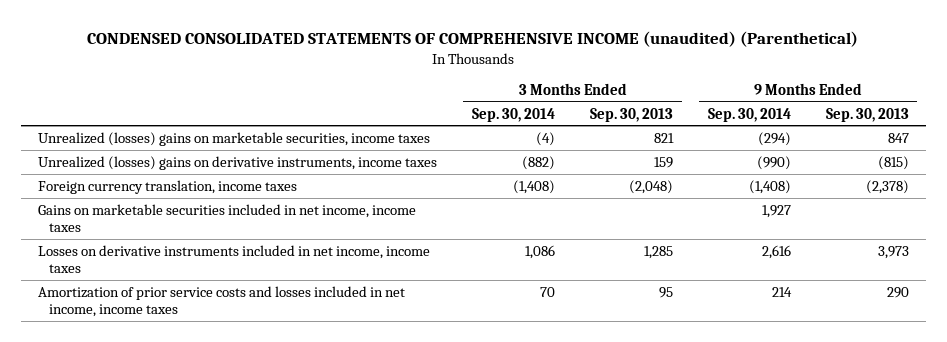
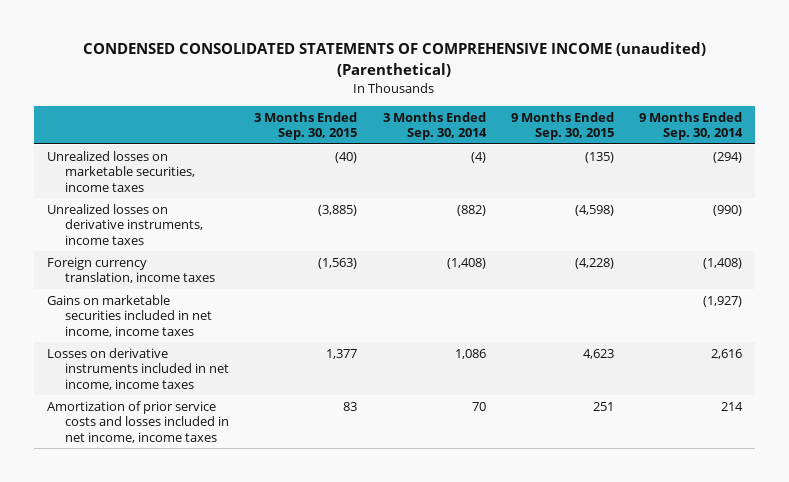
[589,107,673,122] Sep. 30, 2013 -> none
[825,107,909,122] Sep. 30, 2013 -> none
none -> [254,111,358,141] 3 Months Ended Sep. 30, 2015
none -> [510,111,614,141] 9 Months Ended Sep. 30, 2015
[38,131,431,146] Unrealized (losses) gains on marketable securities, income taxes -> [46,151,196,192] Unrealized losses on marketable securities, income taxes
[38,155,438,170] Unrealized (losses) gains on derivative instruments, income taxes -> [46,204,204,245] Unrealized losses on derivative instruments, income taxes
[761,204,791,218] 1,927 -> [702,296,742,308] (1,927)

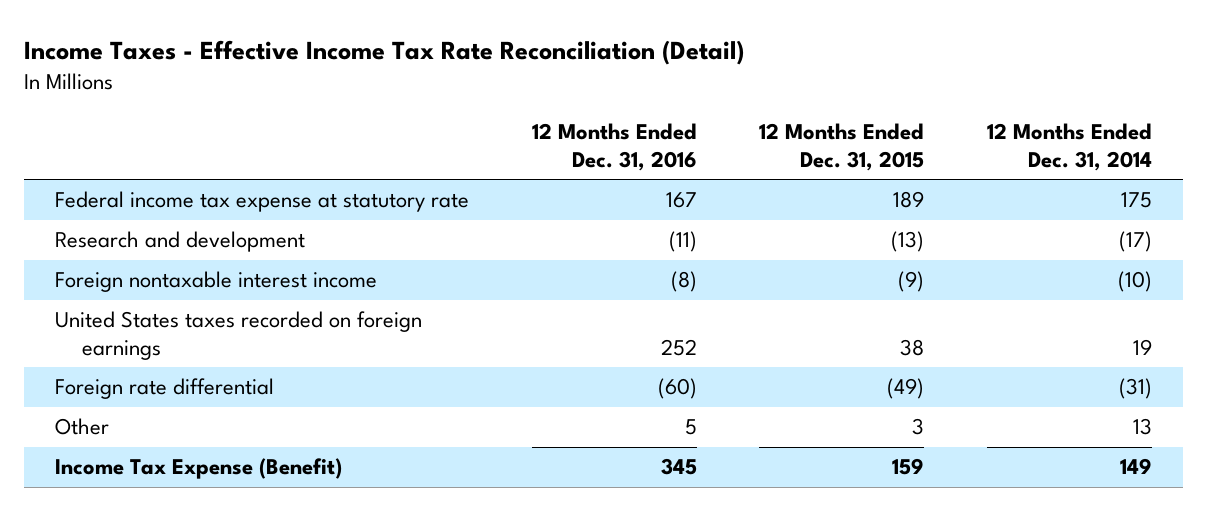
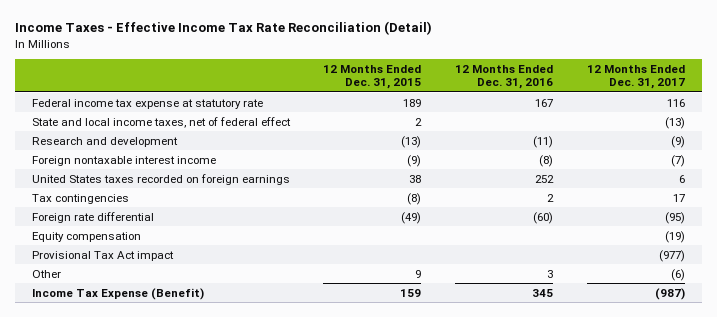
[986,123,1152,171] 12 Months Ended Dec. 31, 2014 -> none
none -> [586,64,685,90] 12 Months Ended Dec. 31, 2017
none -> [31,116,291,128] State and local income taxes, net of federal effect
none -> [31,193,129,204] Tax contingencies
none -> [31,231,141,242] Equity compensation
none -> [31,250,174,261] Provisional Tax Act impact
[684,419,697,436] 5 -> [547,269,554,278] 3
[912,418,925,436] 3 -> [415,269,422,278] 9

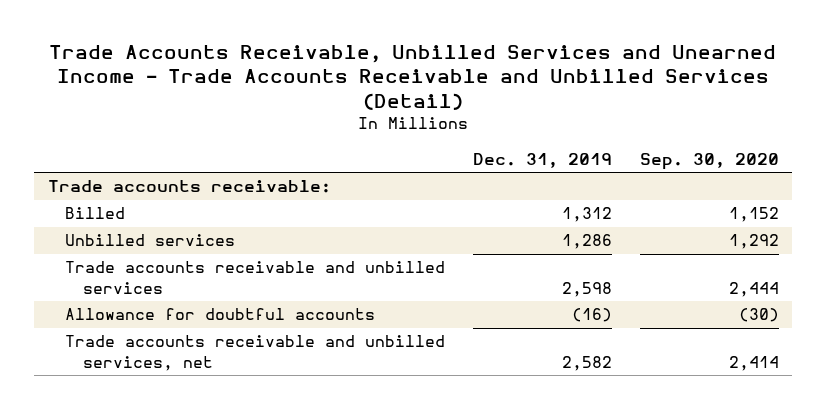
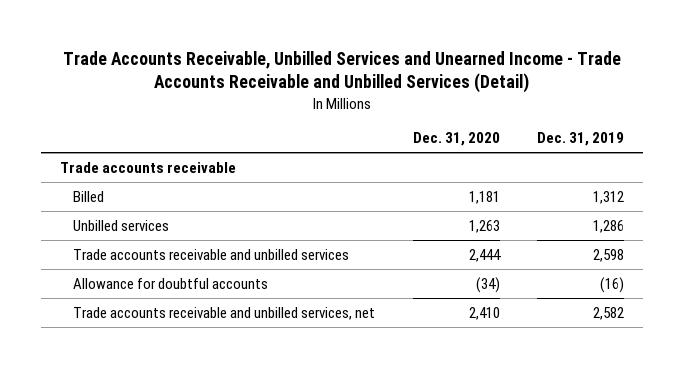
[639,152,779,170] Sep. 30, 2020 -> none
none -> [412,132,500,147] Dec. 31, 2020
[47,180,331,194] Trade accounts receivable: -> [60,161,237,173] Trade accounts receivable

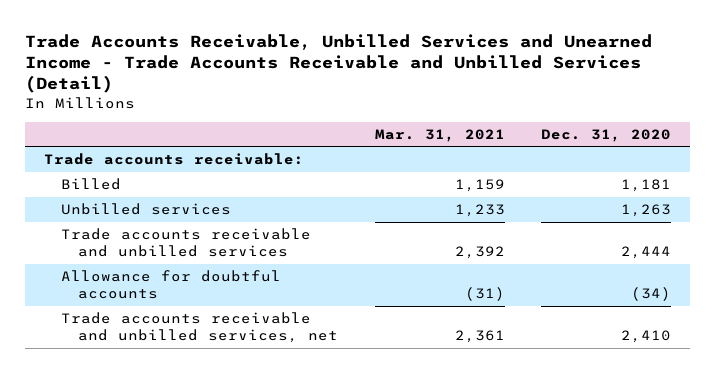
[537,132,625,147] Dec. 31, 2019 -> none
none -> [374,128,505,142] Mar. 31, 2021
[60,161,237,173] Trade accounts receivable -> [43,153,304,166] Trade accounts receivable:

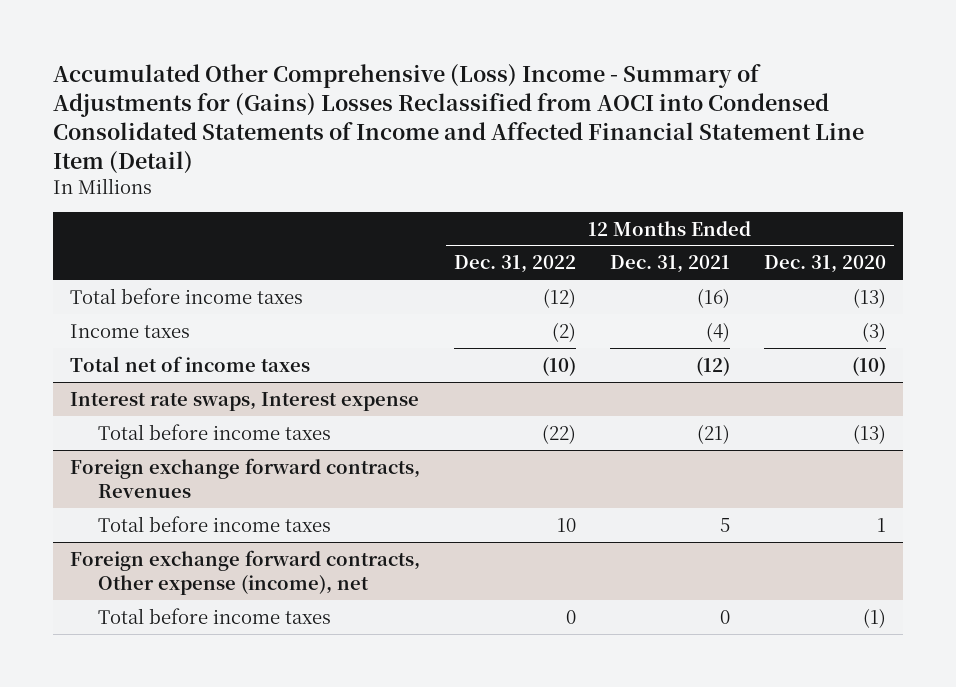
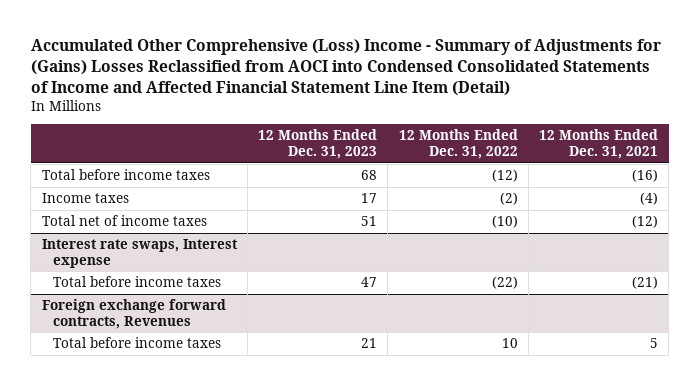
[763,255,886,274] Dec. 31, 2020 -> none
none -> [258,129,378,160] 12 Months Ended Dec. 31, 2023
[70,549,421,595] Foreign exchange forward contracts, Other expense (income), net -> none
[98,607,332,624] Total before income taxes -> none

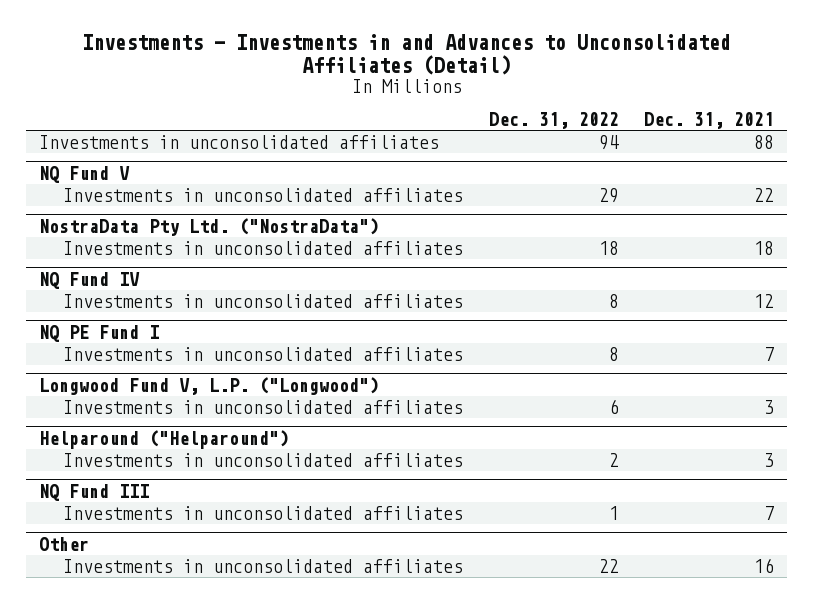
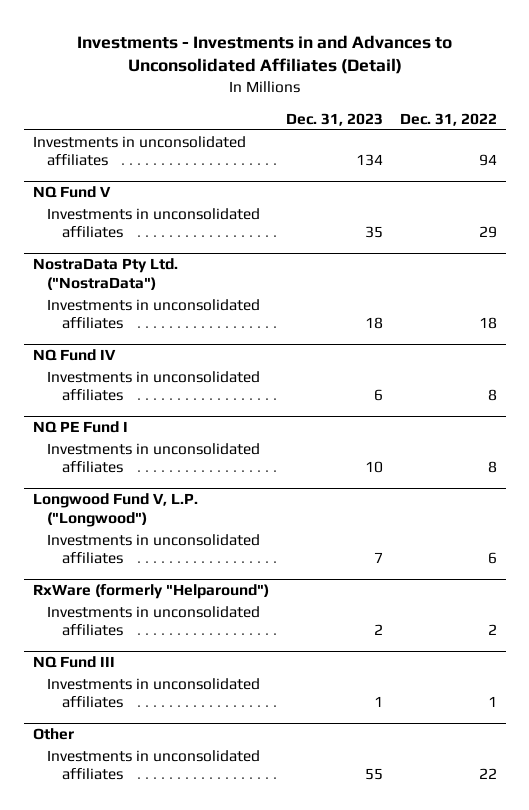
[644,111,775,129] Dec. 31, 2021 -> none
none -> [285,112,383,126] Dec. 31, 2023
[39,429,290,449] Helparound ("Helparound") -> [32,584,269,600] RxWare (formerly "Helparound")

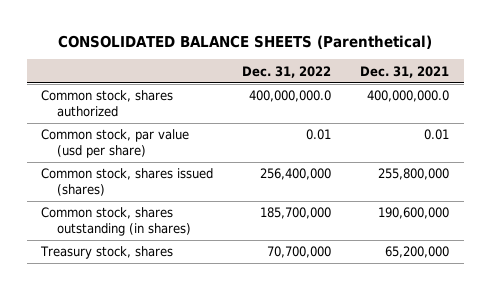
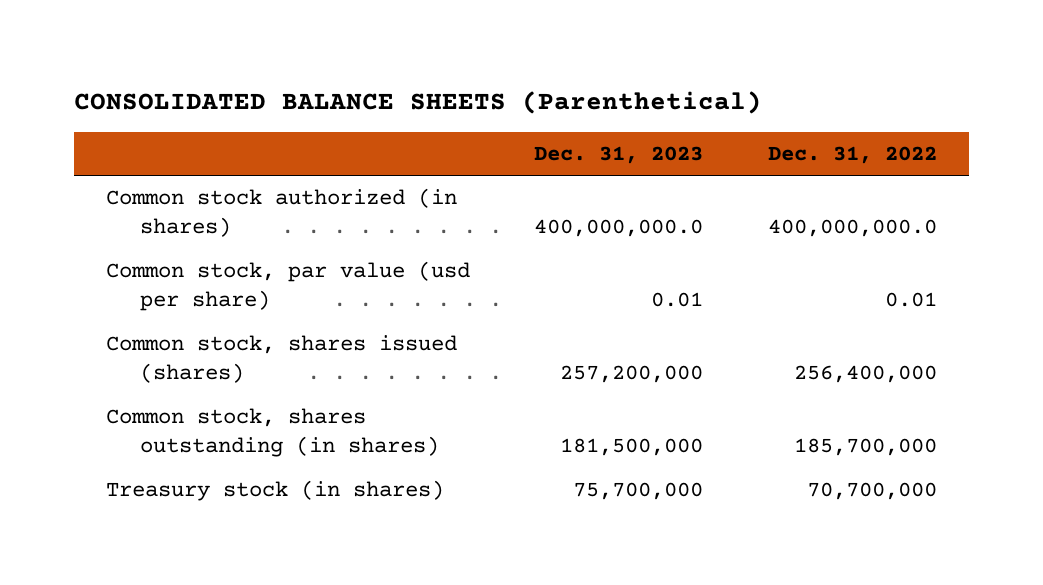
[360,65,450,78] Dec. 31, 2021 -> none
none -> [534,146,704,165] Dec. 31, 2023
[41,90,174,118] Common stock, shares authorized -> [106,188,458,238] Common stock authorized (in shares)
[40,246,174,260] Treasury stock, shares -> [106,480,445,502] Treasury stock (in shares)

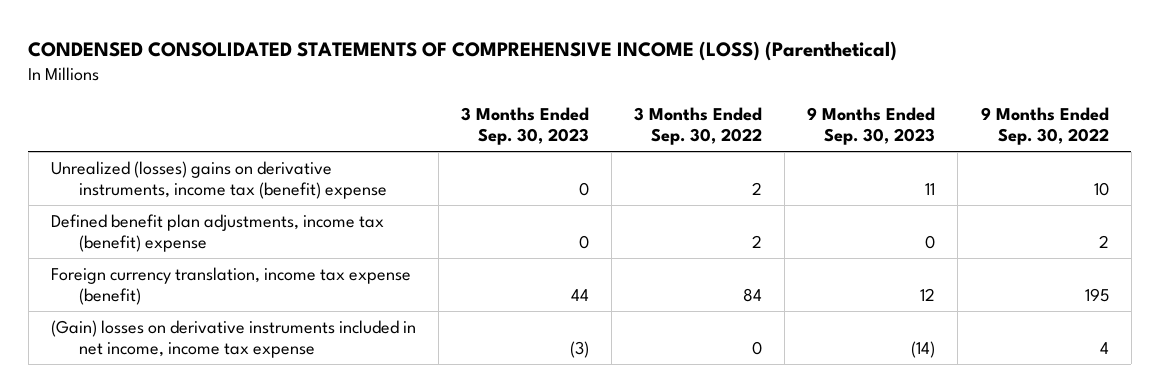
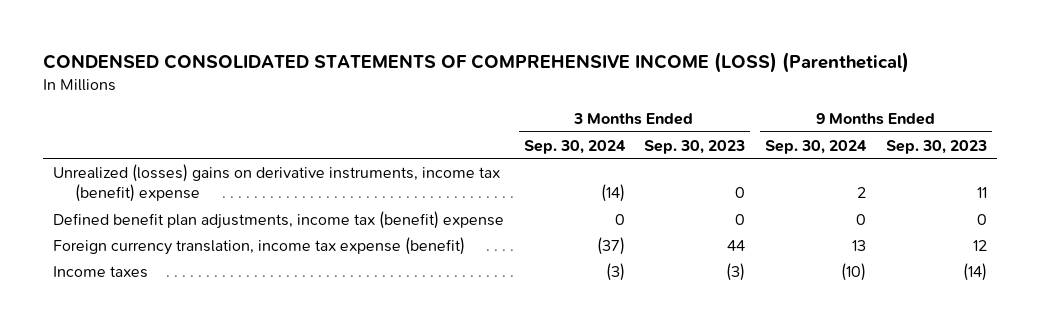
[634,107,763,145] 3 Months Ended Sep. 30, 2022 -> none
[980,107,1109,145] 9 Months Ended Sep. 30, 2022 -> none
none -> [523,139,626,154] Sep. 30, 2024
none -> [764,139,867,154] Sep. 30, 2024
[51,320,417,358] (Gain) losses on derivative instruments included in net income, income tax expense -> [52,265,148,278] Income taxes

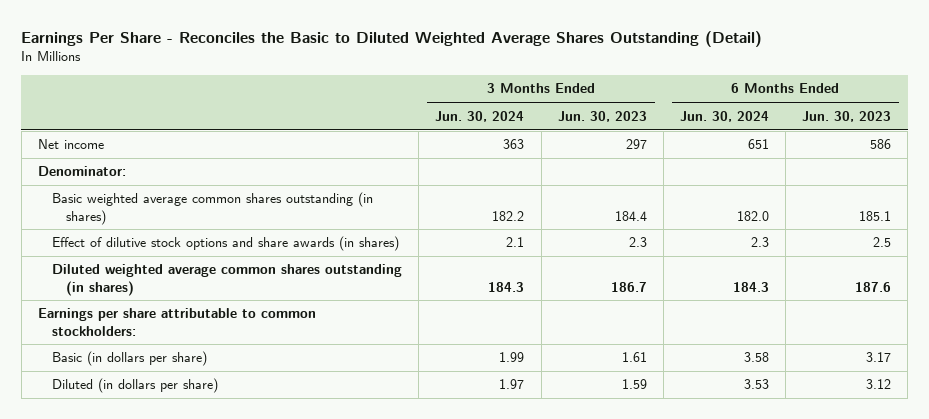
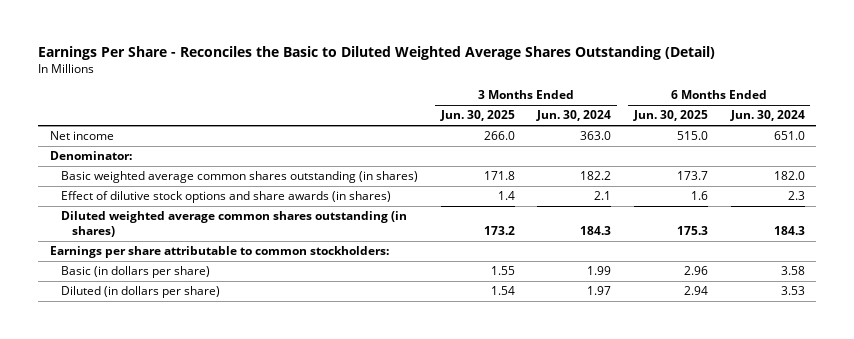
[557,110,647,122] Jun. 30, 2023 -> none
[802,110,892,122] Jun. 30, 2023 -> none
none -> [439,110,515,122] Jun. 30, 2025
none -> [632,110,708,122] Jun. 30, 2025
[503,139,525,150] 363 -> [580,131,612,141] 363.0
[747,139,769,150] 651 -> [773,131,805,141] 651.0

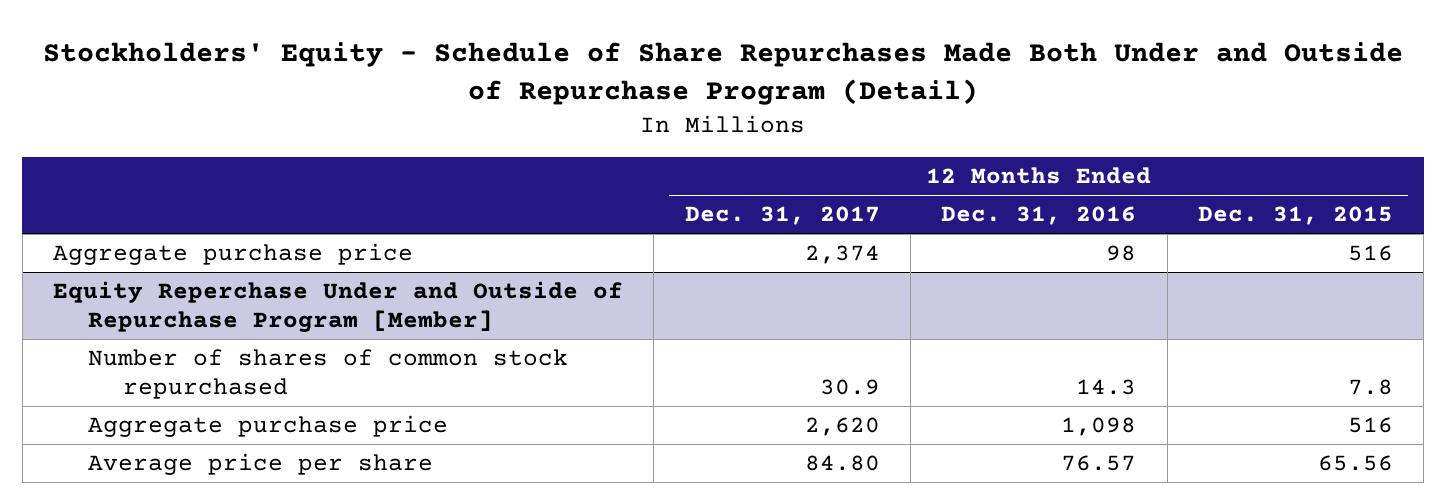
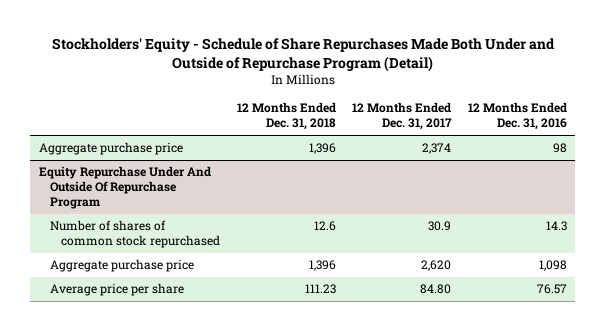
[1198,206,1394,226] Dec. 31, 2015 -> none
none -> [236,102,336,131] 12 Months Ended Dec. 31, 2018
[53,281,624,333] Equity Reperchase Under and Outside of Repurchase Program [Member] -> [38,166,211,210] Equity Repurchase Under And Outside Of Repurchase Program

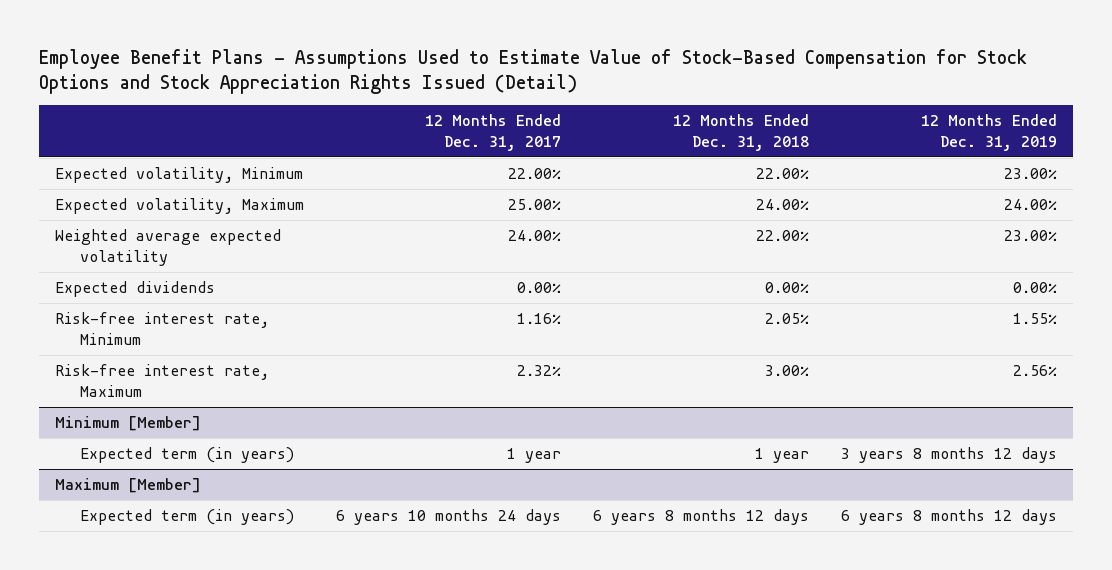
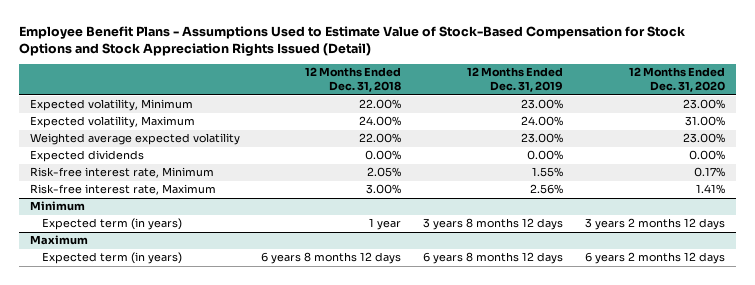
[424,113,561,151] 12 Months Ended Dec. 31, 2017 -> none
none -> [629,67,726,93] 12 Months Ended Dec. 31, 2020
[54,416,201,432] Minimum [Member] -> [29,201,85,212] Minimum
[54,478,201,494] Maximum [Member] -> [29,235,88,246] Maximum

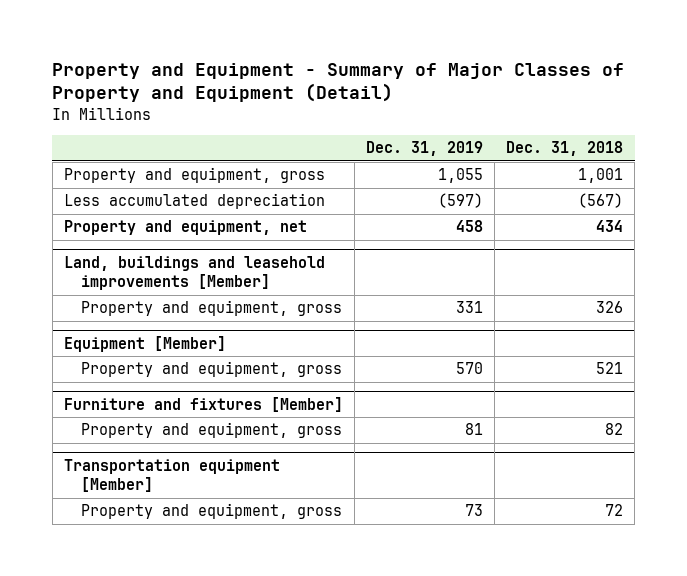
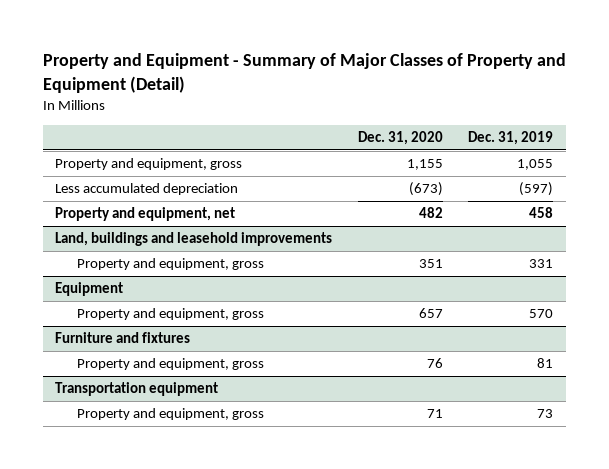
[505,141,623,157] Dec. 31, 2018 -> none
none -> [357,131,443,146] Dec. 31, 2020
[63,256,325,291] Land, buildings and leasehold improvements [Member] -> [55,232,333,247] Land, buildings and leasehold improvements
[63,336,226,353] Equipment [Member] -> [55,282,124,297] Equipment
[63,397,343,413] Furniture and fixtures [Member] -> [55,332,191,344] Furniture and fixtures
[63,459,280,493] Transportation equipment [Member] -> [55,382,219,397] Transportation equipment

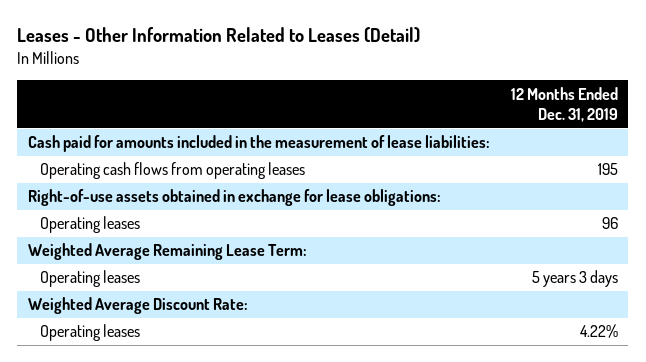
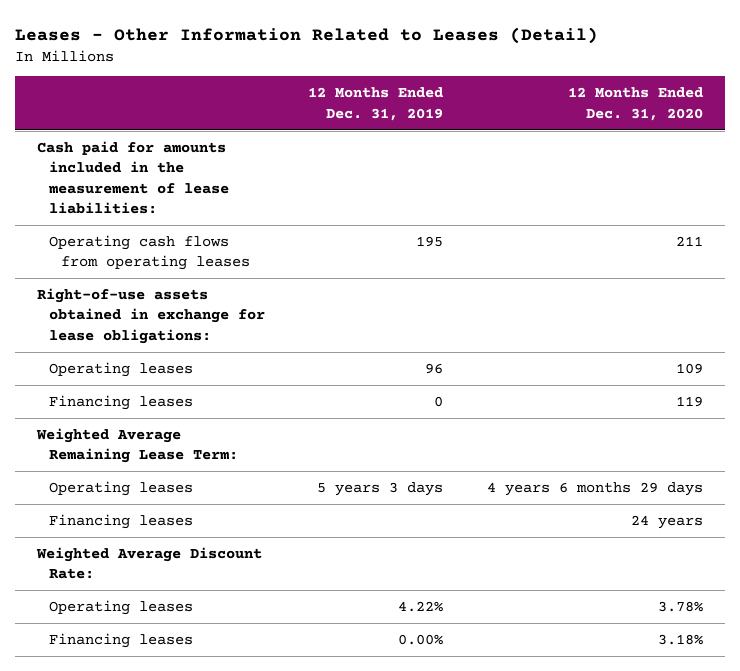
none -> [567,87,703,121] 12 Months Ended Dec. 31, 2020
none -> [48,394,193,410] Financing leases
none -> [48,513,193,529] Financing leases
none -> [48,632,193,648] Financing leases

